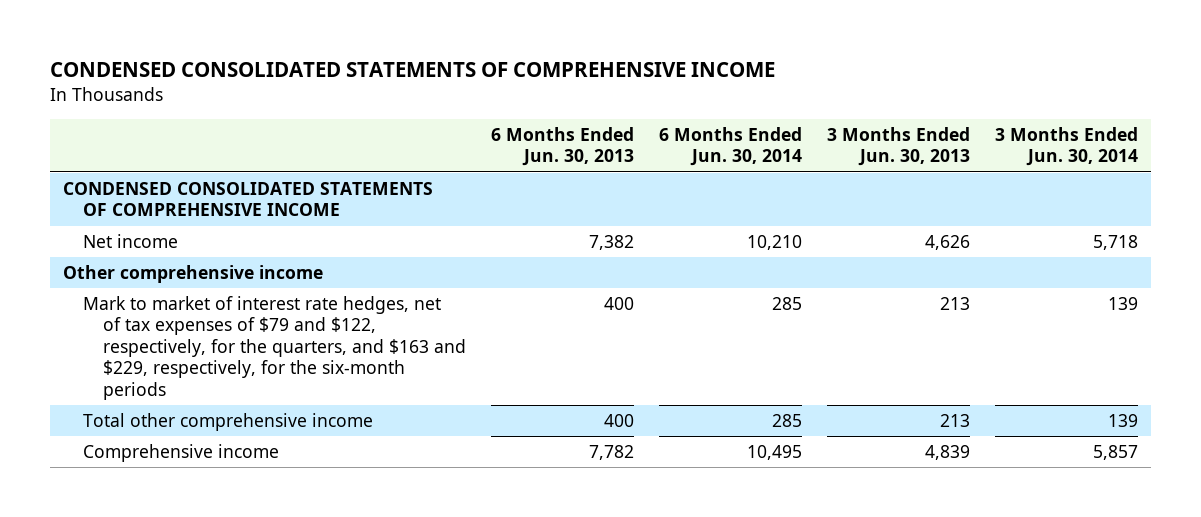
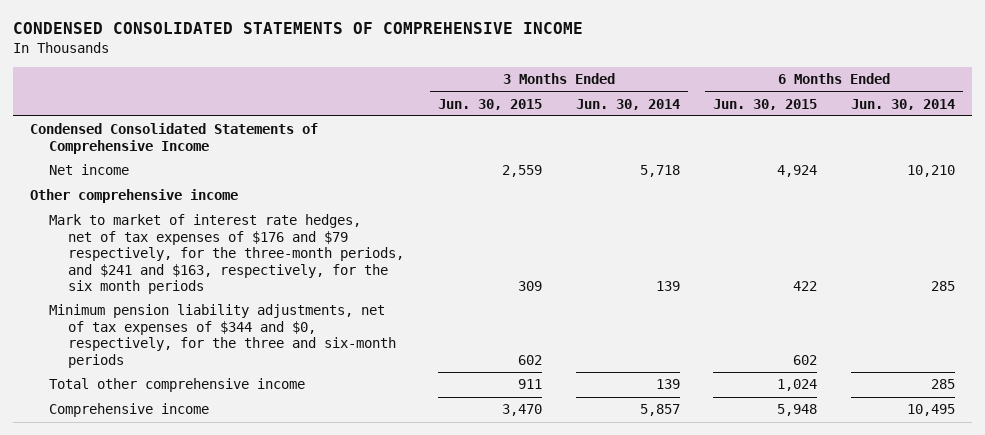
[490,126,634,167] 6 Months Ended Jun. 30, 2013 -> none
[827,126,971,167] 3 Months Ended Jun. 30, 2013 -> none
none -> [438,98,543,110] Jun. 30, 2015
none -> [713,98,818,110] Jun. 30, 2015
[62,182,433,217] CONDENSED CONSOLIDATED STATEMENTS OF COMPREHENSIVE INCOME -> [29,123,318,154] Condensed Consolidated Statements of Comprehensive Income
[82,296,466,400] Mark to market of interest rate hedges, net of tax expenses of $79 and $122, respectively, for the quarters, and $163 and $229, respectively, for the six-month periods -> [49,214,405,295] Mark to market of interest rate hedges, net of tax expenses of $176 and $79 respectively, for the three-month periods, and $241 and $163, respectively, for the six month periods
none -> [49,304,397,368] Minimum pension liability adjustments, net of tax expenses of $344 and $0, respectively, for the three and six-month periods

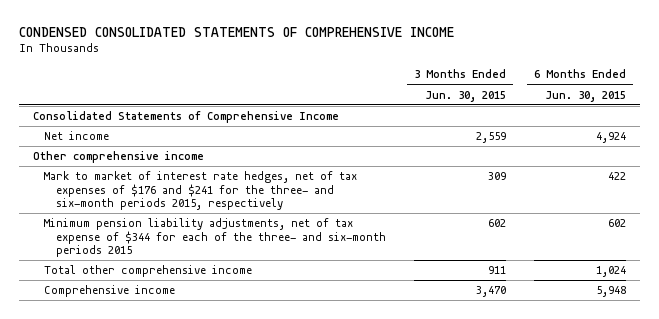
[575,98,680,110] Jun. 30, 2014 -> none
[851,98,956,110] Jun. 30, 2014 -> none
[29,123,318,154] Condensed Consolidated Statements of Comprehensive Income -> [32,111,339,124] Consolidated Statements of Comprehensive Income
[49,214,405,295] Mark to market of interest rate hedges, net of tax expenses of $176 and $79 respectively, for the three-month periods, and $241 and $163, respectively, for the six month periods -> [44,171,358,211] Mark to market of interest rate hedges, net of tax expenses of $176 and $241 for the three- and six-month periods 2015, respectively
[49,304,397,368] Minimum pension liability adjustments, net of tax expenses of $344 and $0, respectively, for the three and six-month periods -> [44,218,386,258] Minimum pension liability adjustments, net of tax expense of $344 for each of the three- and six-month periods 2015

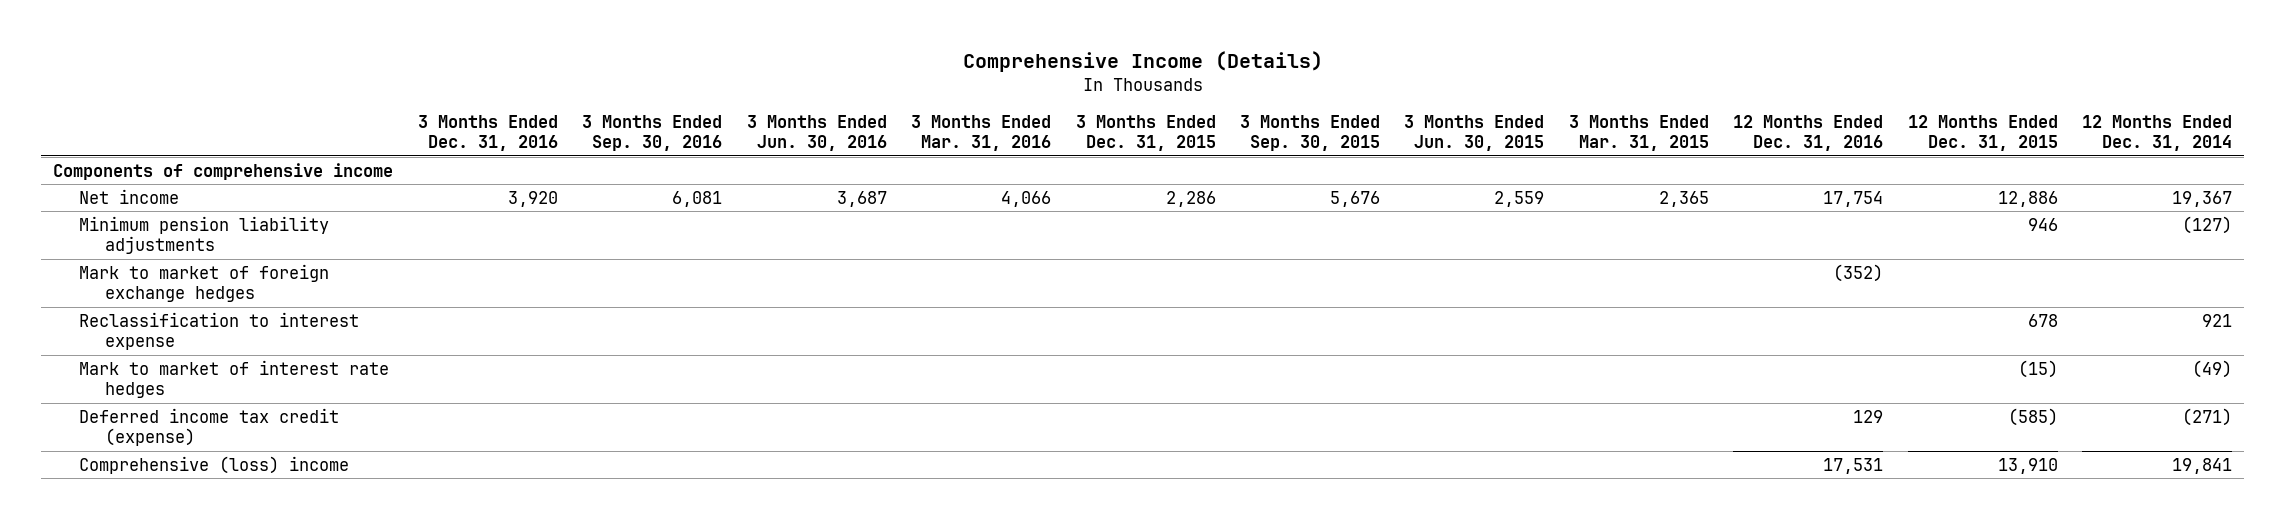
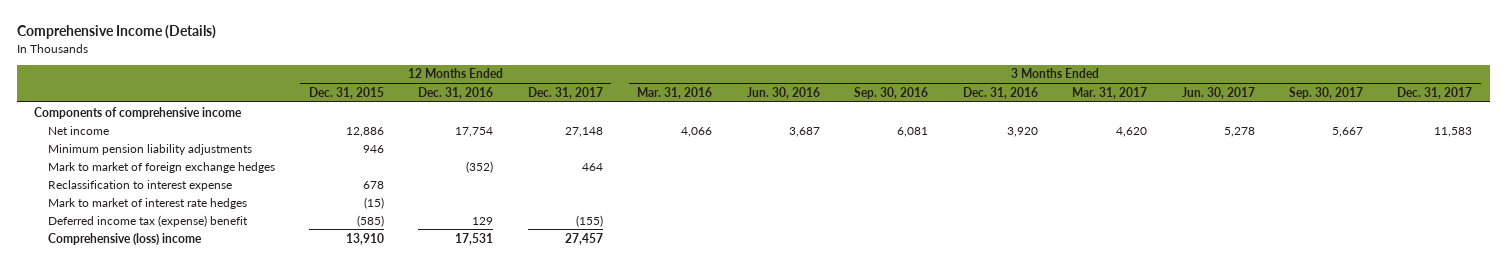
[1075,114,1216,152] 3 Months Ended Dec. 31, 2015 -> none
[1240,114,1381,152] 3 Months Ended Sep. 30, 2015 -> none
[1404,114,1545,152] 3 Months Ended Jun. 30, 2015 -> none
[1568,114,1709,152] 3 Months Ended Mar. 31, 2015 -> none
[2082,114,2233,152] 12 Months Ended Dec. 31, 2014 -> none
none -> [527,86,603,99] Dec. 31, 2017
none -> [1072,86,1148,99] Mar. 31, 2017
none -> [1181,86,1255,99] Jun. 30, 2017
none -> [1288,86,1363,99] Sep. 30, 2017
none -> [1397,86,1473,99] Dec. 31, 2017
[78,407,339,447] Deferred income tax credit (expense) -> [47,214,248,227] Deferred income tax (expense) benefit

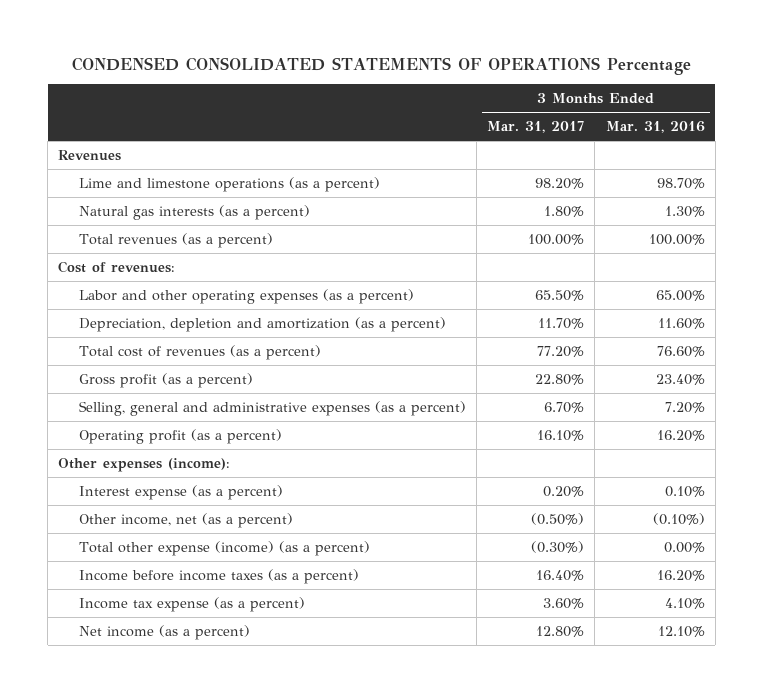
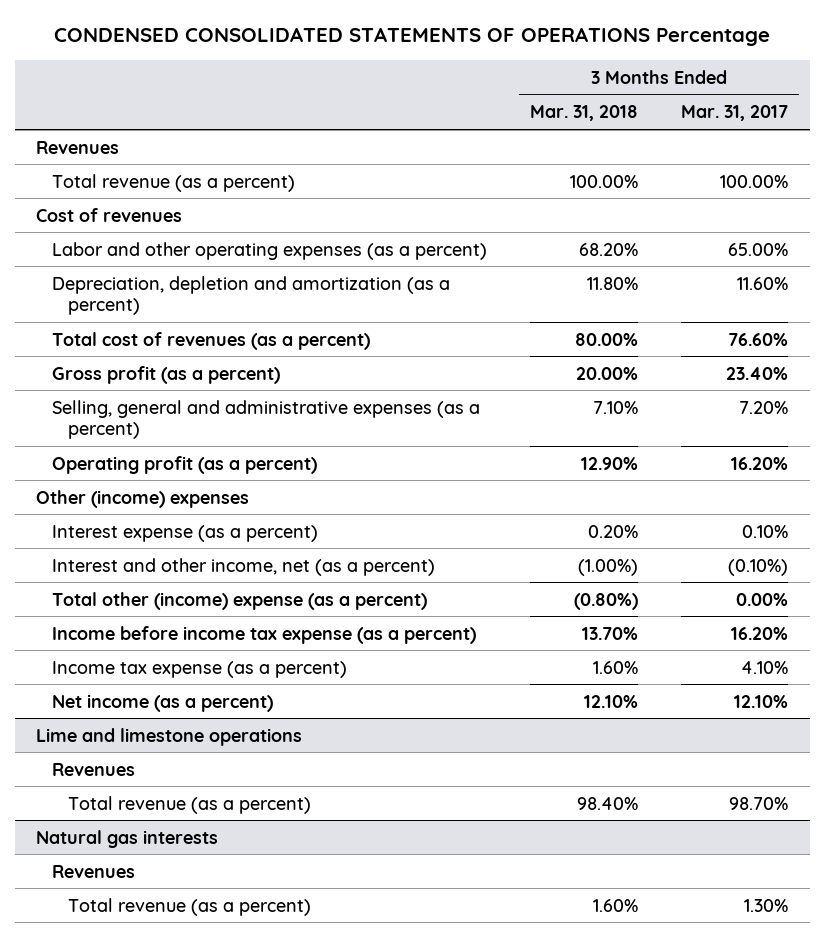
[605,121,705,134] Mar. 31, 2016 -> none
none -> [530,105,639,122] Mar. 31, 2018
[79,176,381,192] Lime and limestone operations (as a percent) -> none
[79,204,311,220] Natural gas interests (as a percent) -> none
[79,232,274,248] Total revenues (as a percent) -> [51,173,295,192] Total revenue (as a percent)
[58,260,176,273] Cost of revenues: -> [36,207,183,222] Cost of revenues
[535,289,585,301] 65.50% -> [728,242,789,256] 65.00%
[538,317,585,329] 11.70% -> [737,276,789,290] 11.60%
[537,345,585,357] 77.20% -> [728,332,789,346] 76.60%
[535,373,585,385] 22.80% -> [726,366,789,380] 23.40%
[544,401,585,413] 6.70% -> [739,400,789,414] 7.20%
[537,429,585,441] 16.10% -> [731,456,789,470] 16.20%
[58,457,231,472] Other expenses (income): -> [36,489,250,508] Other (income) expenses
[543,485,585,497] 0.20% -> [742,524,789,538] 0.10%
[79,512,294,528] Other income, net (as a percent) -> [51,557,435,576] Interest and other income, net (as a percent)
[531,512,585,525] (0.50%) -> [728,558,789,576] (0.10%)
[79,540,371,556] Total other expense (income) (as a percent) -> [51,591,427,610] Total other (income) expense (as a percent)
[531,540,585,553] (0.30%) -> [736,592,789,606] 0.00%
[79,568,360,584] Income before income taxes (as a percent) -> [51,625,476,644] Income before income tax expense (as a percent)
[536,569,585,581] 16.40% -> [731,626,789,640] 16.20%
[543,597,585,609] 3.60% -> [741,660,789,674] 4.10%
[536,625,585,637] 12.80% -> [734,694,789,708] 12.10%
none -> [36,727,303,746] Lime and limestone operations
none -> [51,762,135,776] Revenues
none -> [67,795,311,814] Total revenue (as a percent)
none -> [36,829,219,848] Natural gas interests
none -> [51,864,135,878] Revenues
none -> [67,897,311,916] Total revenue (as a percent)

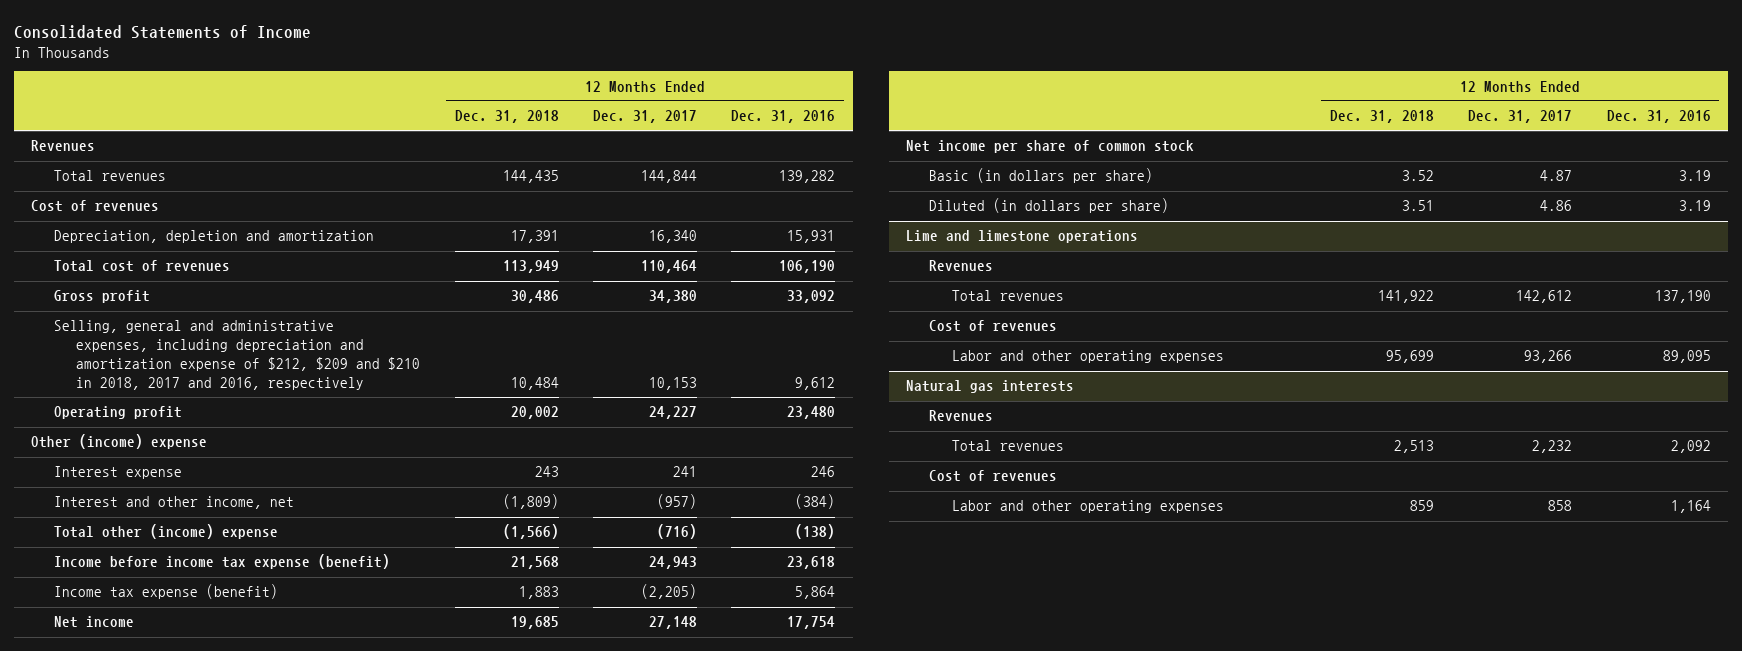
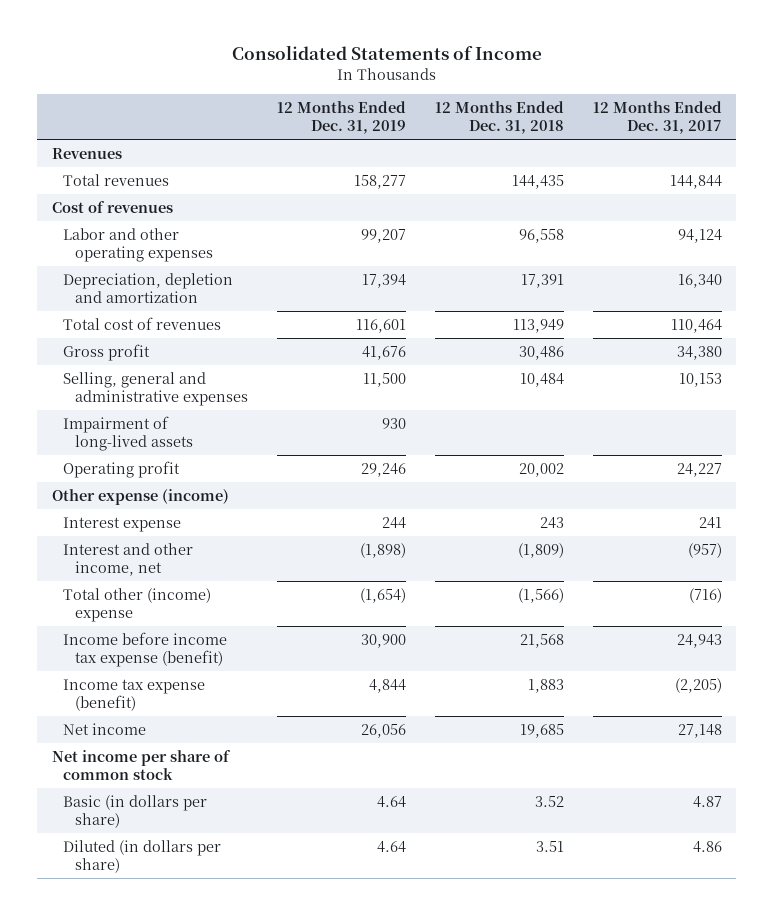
[731,110,836,124] Dec. 31, 2016 -> none
none -> [276,101,406,135] 12 Months Ended Dec. 31, 2019
none -> [63,227,213,262] Labor and other operating expenses
[53,320,421,391] Selling, general and administrative expenses, including depreciation and amortization expense of $212, $209 and $210 in 2018, 2017 and 2016, respectively -> [63,371,248,406] Selling, general and administrative expenses
none -> [63,415,193,451] Impairment of long-lived assets
[31,434,208,450] Other (income) expense -> [51,488,229,505] Other expense (income)
[906,230,1139,244] Lime and limestone operations -> none
[929,260,994,272] Revenues -> none
[951,290,1064,302] Total revenues -> none
[929,320,1058,333] Cost of revenues -> none
[951,350,1224,364] Labor and other operating expenses -> none
[906,380,1075,394] Natural gas interests -> none
[929,410,994,422] Revenues -> none
[951,440,1064,452] Total revenues -> none
[929,470,1058,483] Cost of revenues -> none
[951,500,1224,514] Labor and other operating expenses -> none

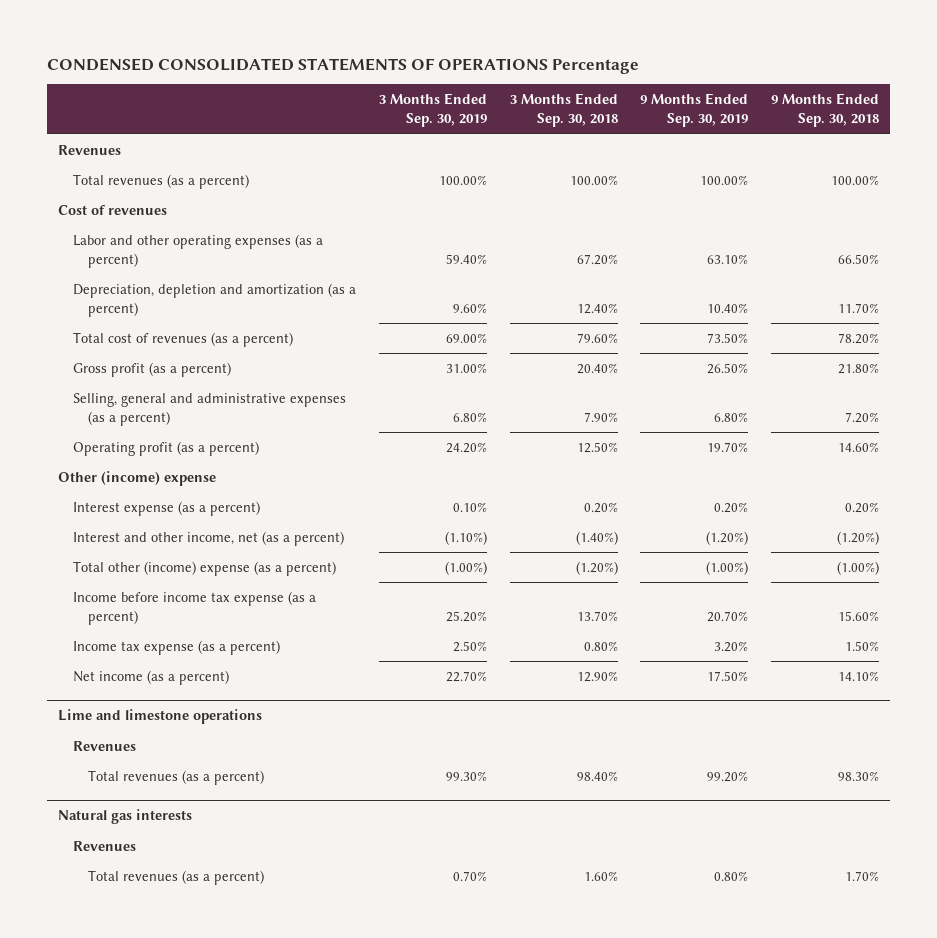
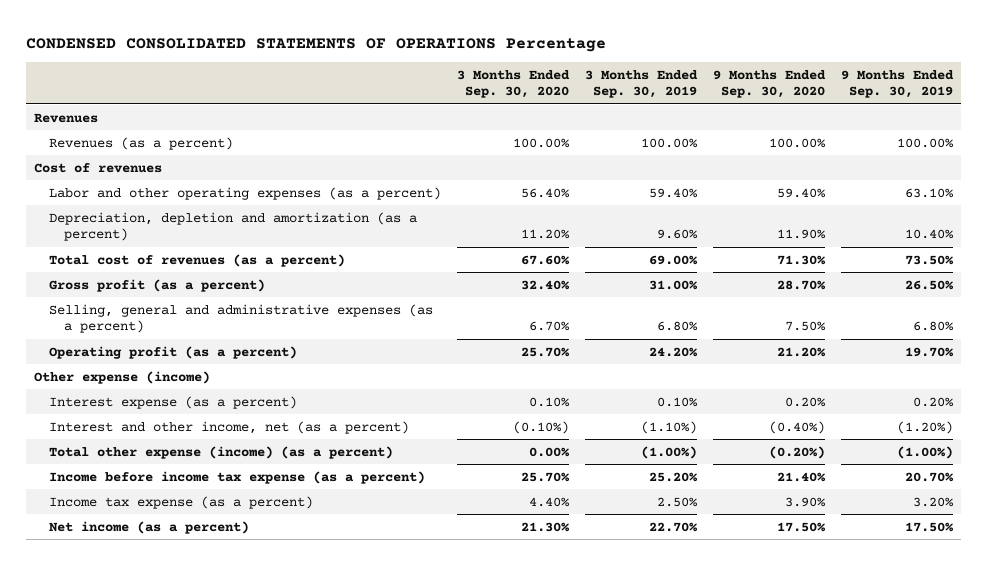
[509,93,618,128] 3 Months Ended Sep. 30, 2018 -> none
[770,93,879,128] 9 Months Ended Sep. 30, 2018 -> none
none -> [456,69,570,99] 3 Months Ended Sep. 30, 2020
none -> [713,69,827,99] 9 Months Ended Sep. 30, 2020
[73,174,250,190] Total revenues (as a percent) -> [48,136,233,150] Revenues (as a percent)
[58,471,217,487] Other (income) expense -> [33,370,210,384] Other expense (income)
[73,561,337,577] Total other (income) expense (as a percent) -> [48,445,393,459] Total other expense (income) (as a percent)
[58,709,263,725] Lime and limestone operations -> none
[73,741,137,752] Revenues -> none
[88,770,265,786] Total revenues (as a percent) -> none
[58,809,193,825] Natural gas interests -> none
[73,841,137,852] Revenues -> none
[88,870,265,886] Total revenues (as a percent) -> none

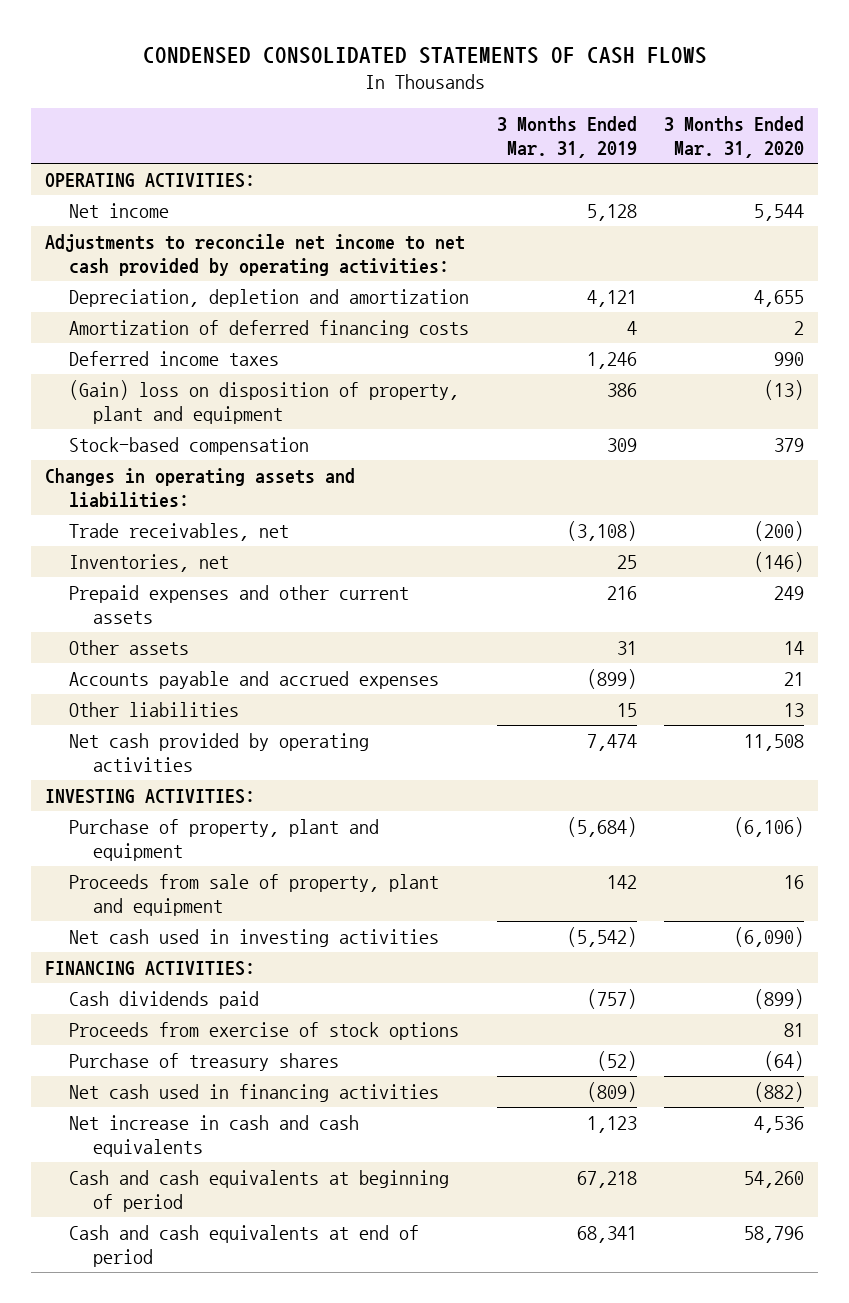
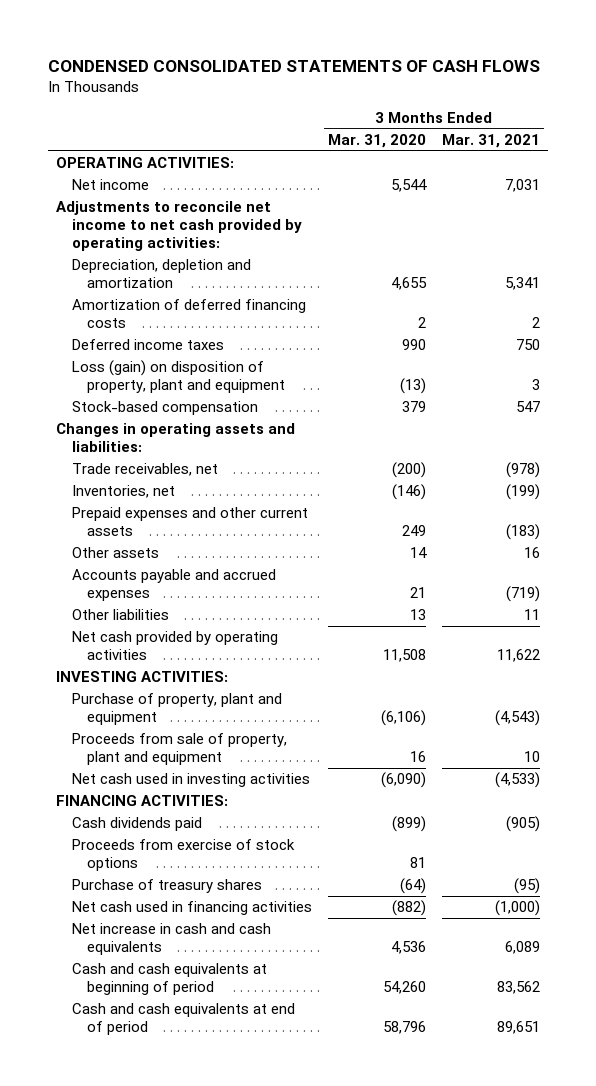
[496,115,637,159] 3 Months Ended Mar. 31, 2019 -> none
none -> [441,133,540,148] Mar. 31, 2021
[69,379,460,425] (Gain) loss on disposition of property, plant and equipment -> [71,360,286,394] Loss (gain) on disposition of property, plant and equipment

